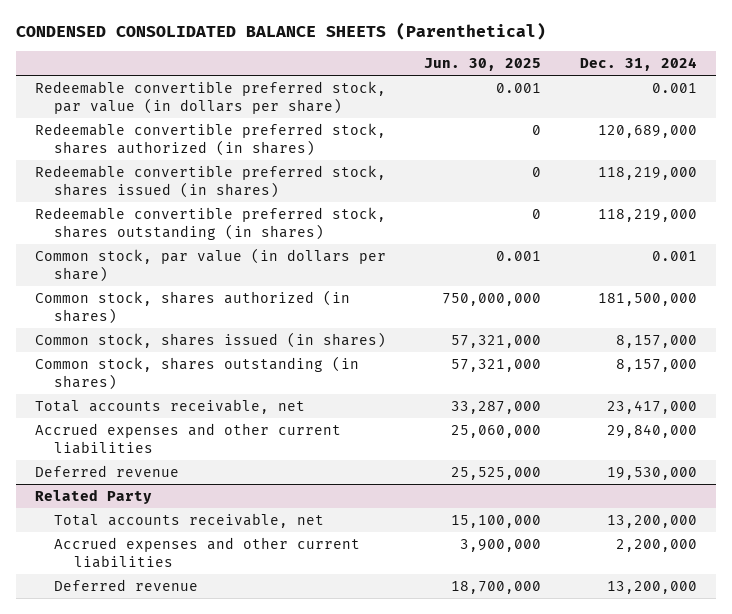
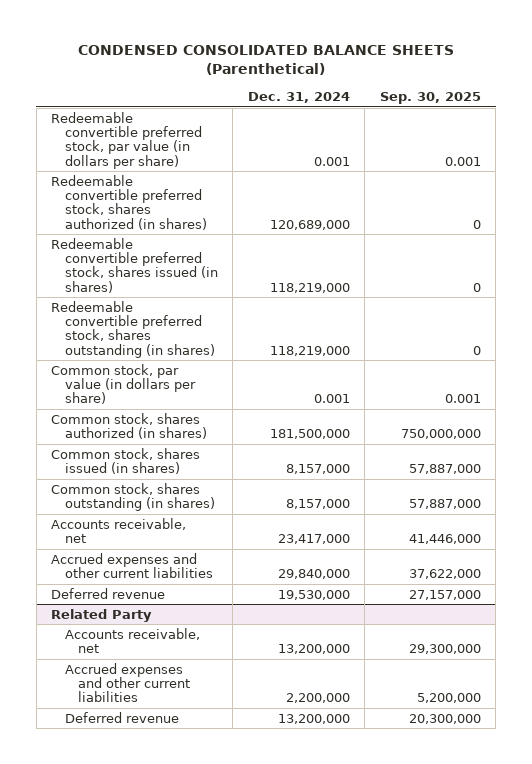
[424,58,542,72] Jun. 30, 2025 -> none
none -> [379,92,481,105] Sep. 30, 2025
[34,398,305,414] Total accounts receivable, net -> [51,517,187,544] Accounts receivable, net
[54,512,325,528] Total accounts receivable, net -> [64,627,200,654] Accounts receivable, net

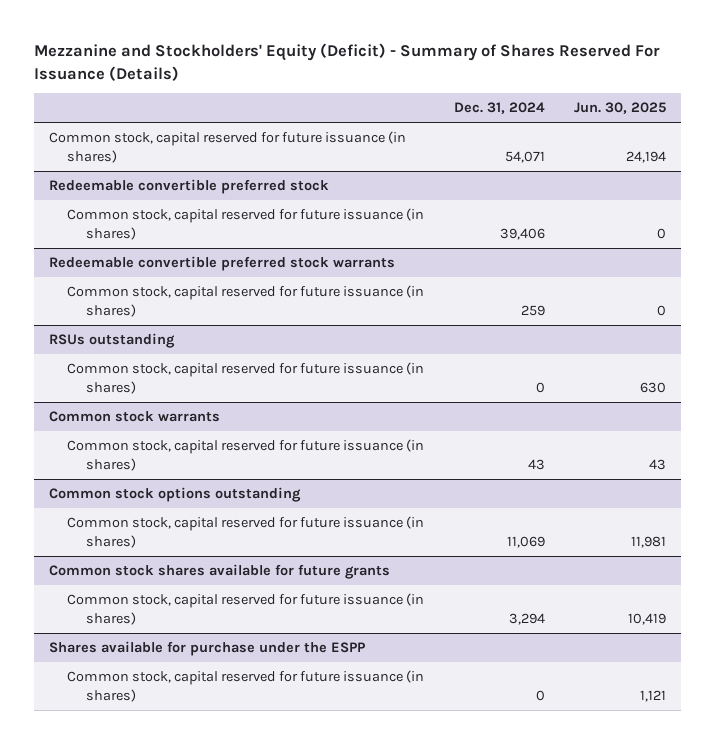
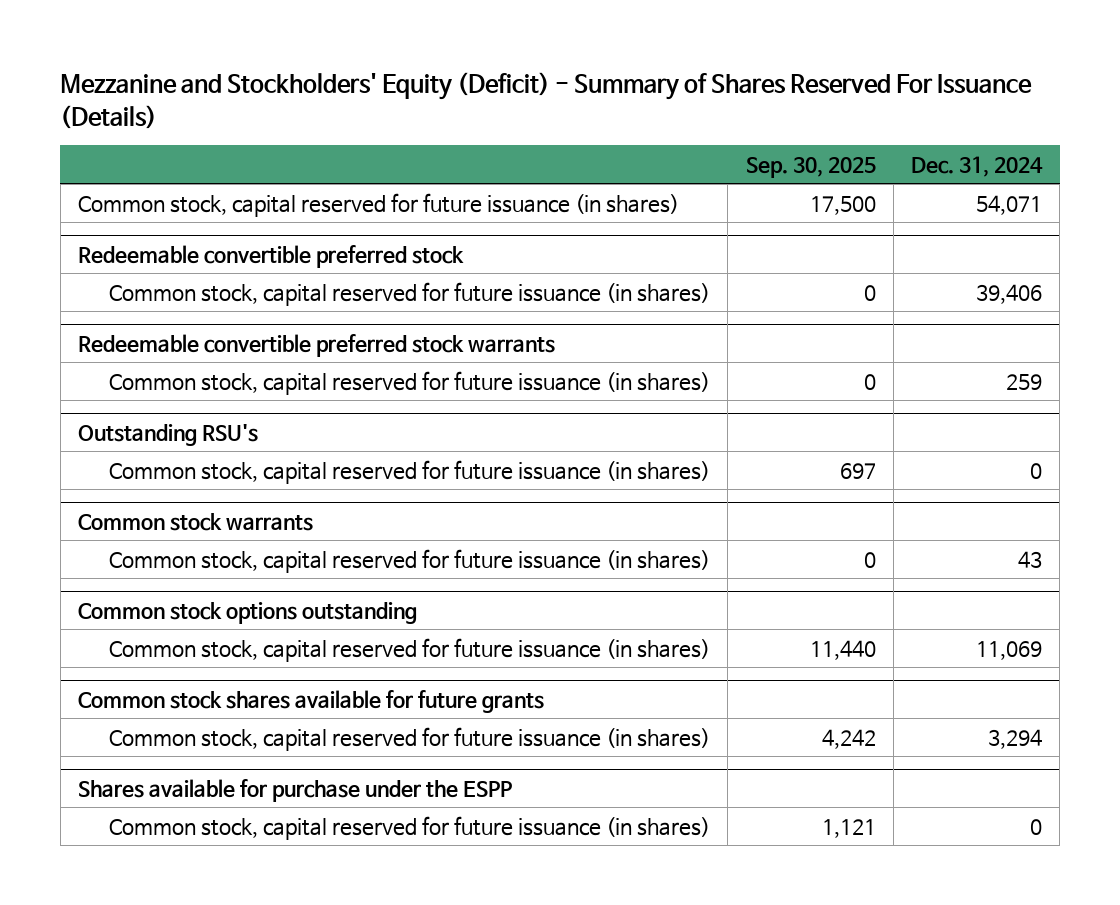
[573,102,666,115] Jun. 30, 2025 -> none
none -> [745,156,876,178] Sep. 30, 2025
[48,333,175,349] RSUs outstanding -> [77,423,258,446] Outstanding RSU's

